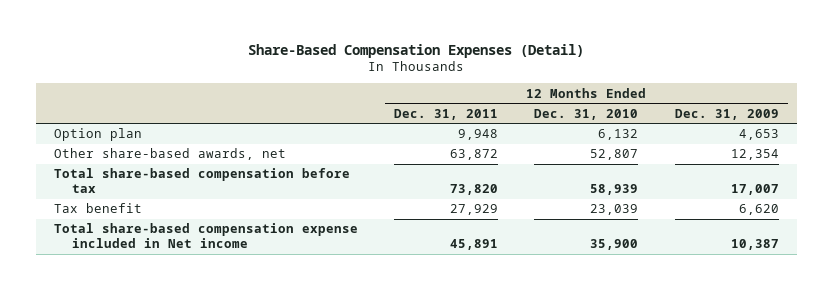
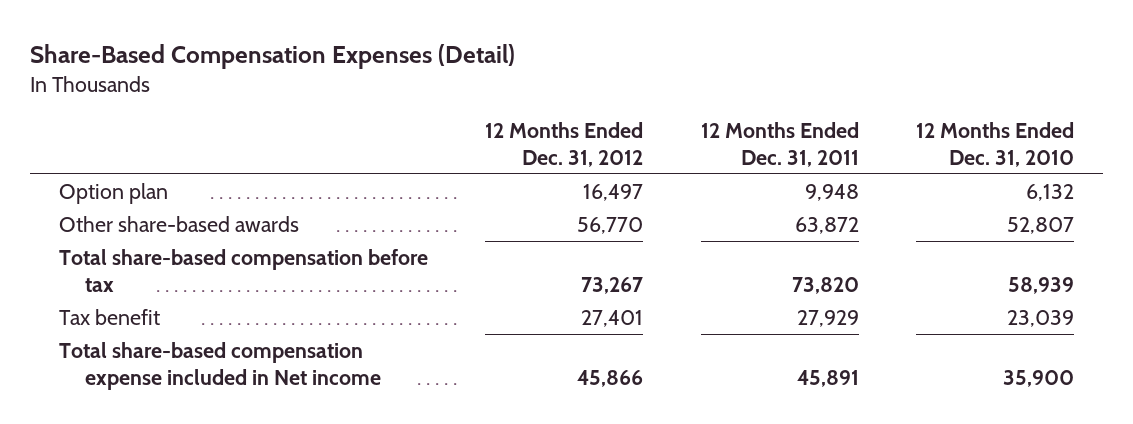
[674,108,779,120] Dec. 31, 2009 -> none
none -> [485,121,644,167] 12 Months Ended Dec. 31, 2012
[53,148,286,161] Other share-based awards, net -> [59,215,300,232] Other share-based awards

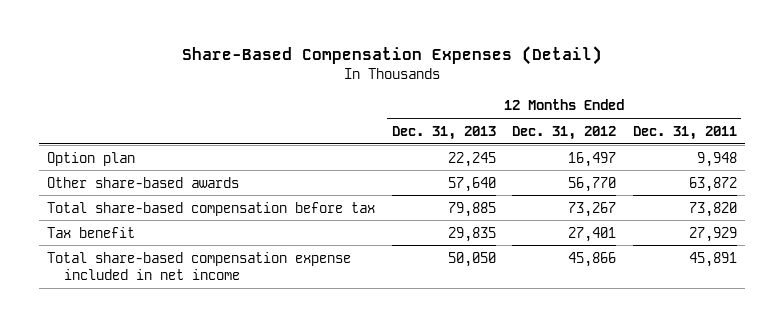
[916,121,1075,167] 12 Months Ended Dec. 31, 2010 -> none
none -> [391,125,496,140] Dec. 31, 2013
[59,341,381,390] Total share-based compensation expense included in Net income -> [46,251,351,280] Total share-based compensation expense included in net income

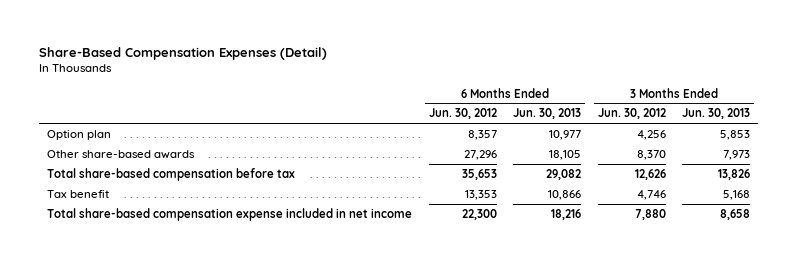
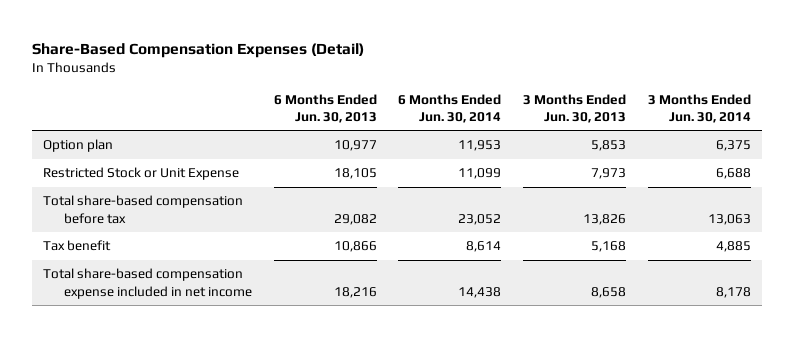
[428,108,497,120] Jun. 30, 2012 -> none
[597,108,666,120] Jun. 30, 2012 -> none
none -> [398,93,502,123] 6 Months Ended Jun. 30, 2014
none -> [647,93,751,123] 3 Months Ended Jun. 30, 2014
[47,149,196,159] Other share-based awards -> [43,167,240,181] Restricted Stock or Unit Expense

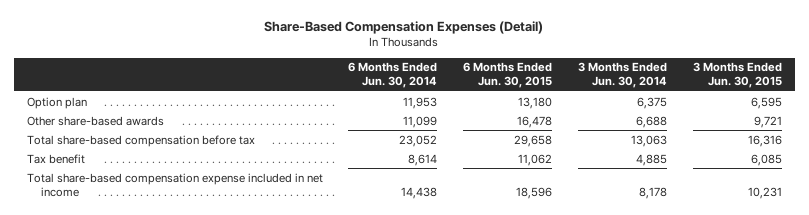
[273,93,377,123] 6 Months Ended Jun. 30, 2013 -> none
[523,93,627,123] 3 Months Ended Jun. 30, 2013 -> none
none -> [463,62,553,89] 6 Months Ended Jun. 30, 2015
none -> [693,62,783,89] 3 Months Ended Jun. 30, 2015
[43,167,240,181] Restricted Stock or Unit Expense -> [26,115,164,126] Other share-based awards

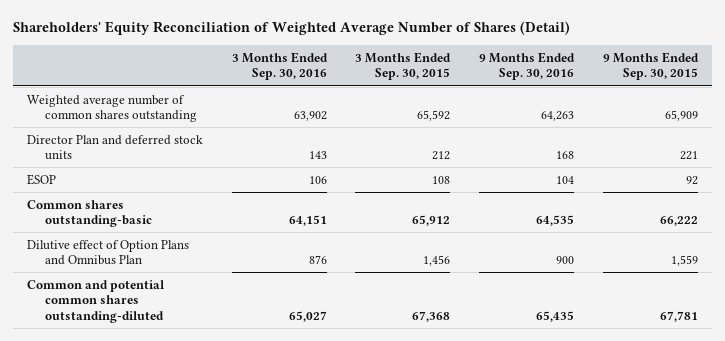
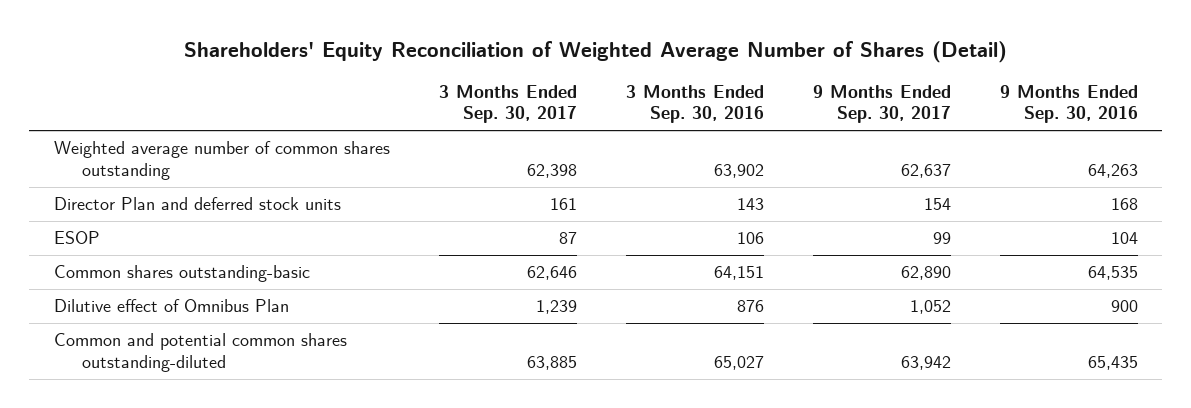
[355,51,452,81] 3 Months Ended Sep. 30, 2015 -> none
[602,51,699,81] 9 Months Ended Sep. 30, 2015 -> none
none -> [438,85,577,124] 3 Months Ended Sep. 30, 2017
none -> [812,85,951,124] 9 Months Ended Sep. 30, 2017
[27,239,190,266] Dilutive effect of Option Plans and Omnibus Plan -> [53,299,289,313] Dilutive effect of Omnibus Plan

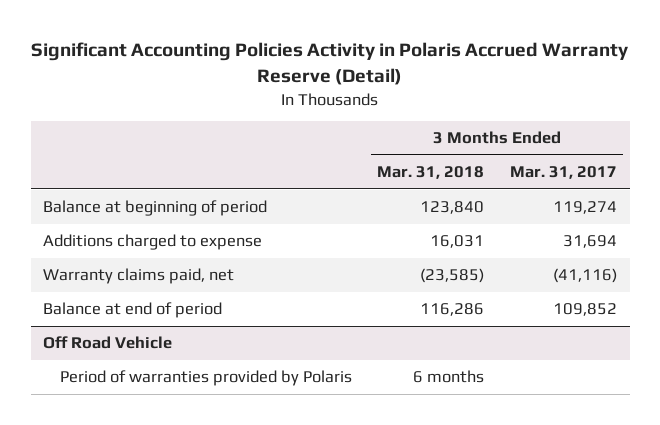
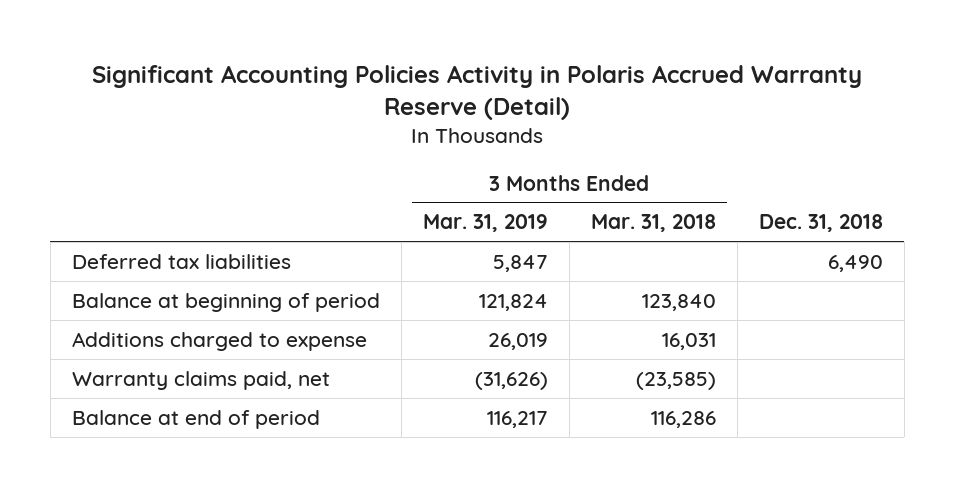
[509,166,617,180] Mar. 31, 2017 -> none
none -> [422,214,548,233] Mar. 31, 2019
none -> [758,214,883,233] Dec. 31, 2018
none -> [71,253,291,269] Deferred tax liabilities
[43,336,173,350] Off Road Vehicle -> none
[59,370,352,387] Period of warranties provided by Polaris -> none

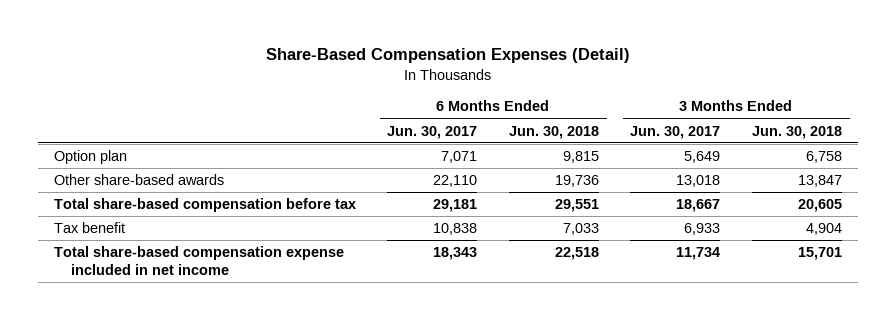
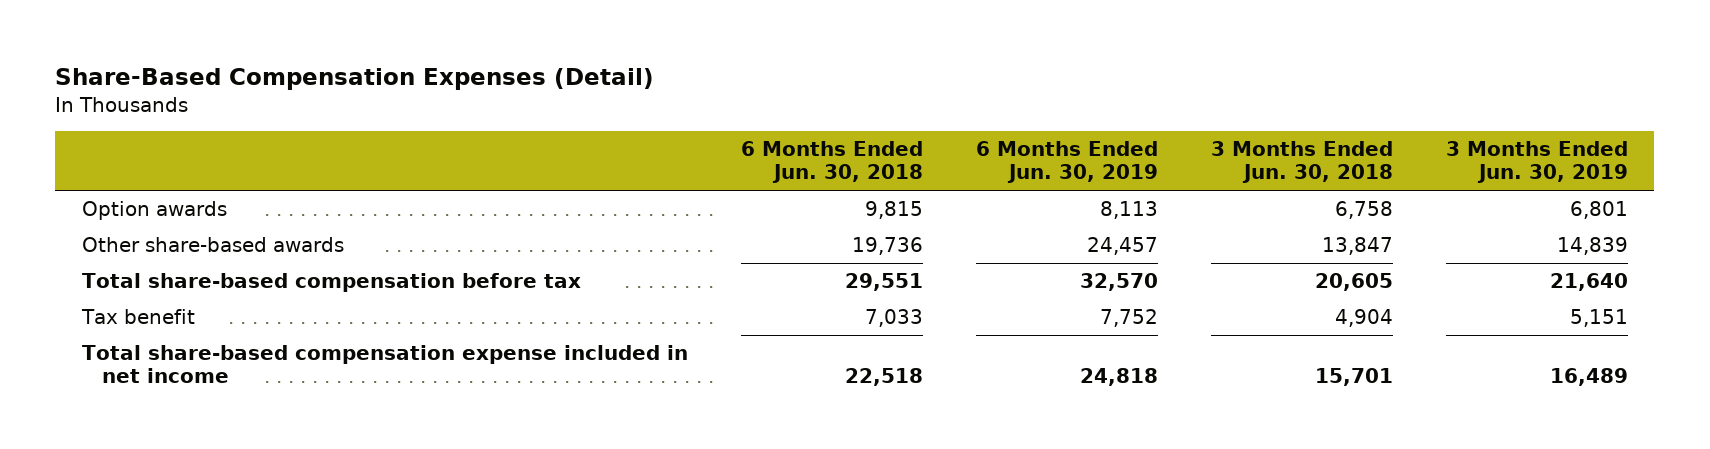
[387,125,478,139] Jun. 30, 2017 -> none
[630,125,721,139] Jun. 30, 2017 -> none
none -> [975,141,1158,184] 6 Months Ended Jun. 30, 2019
none -> [1445,141,1628,184] 3 Months Ended Jun. 30, 2019
[53,150,127,165] Option plan -> [81,201,227,221] Option awards

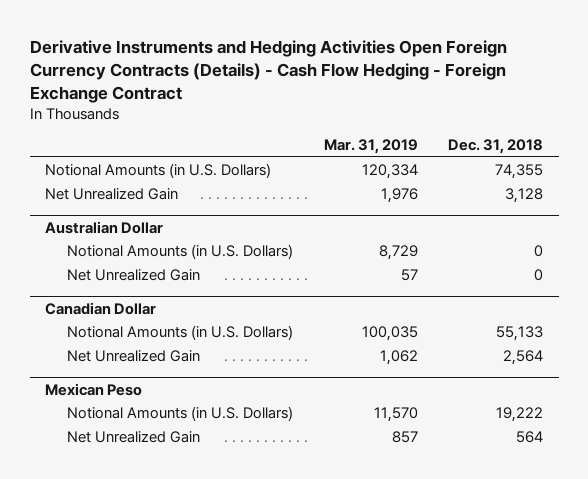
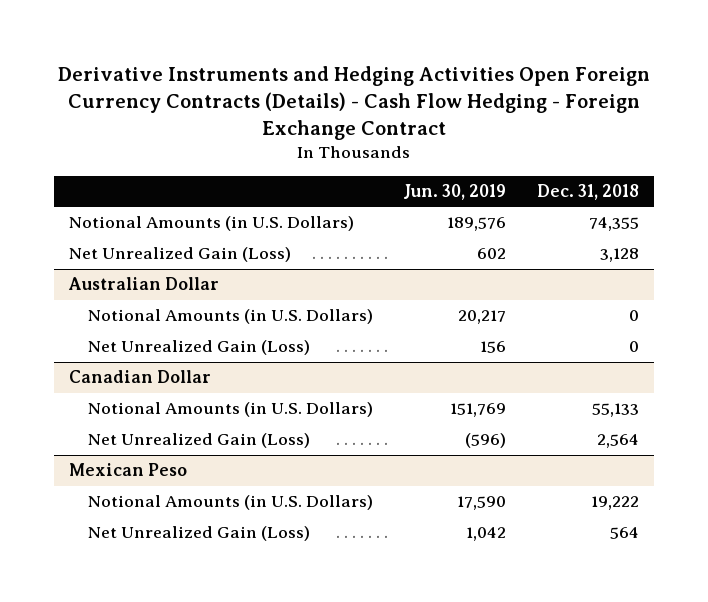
[323,139,418,155] Mar. 31, 2019 -> none
none -> [403,183,507,200] Jun. 30, 2019
[45,188,179,201] Net Unrealized Gain -> [68,247,291,263] Net Unrealized Gain (Loss)
[66,269,200,282] Net Unrealized Gain -> [88,340,311,356] Net Unrealized Gain (Loss)
[66,350,200,363] Net Unrealized Gain -> [88,433,311,449] Net Unrealized Gain (Loss)
[66,431,200,444] Net Unrealized Gain -> [88,526,311,542] Net Unrealized Gain (Loss)

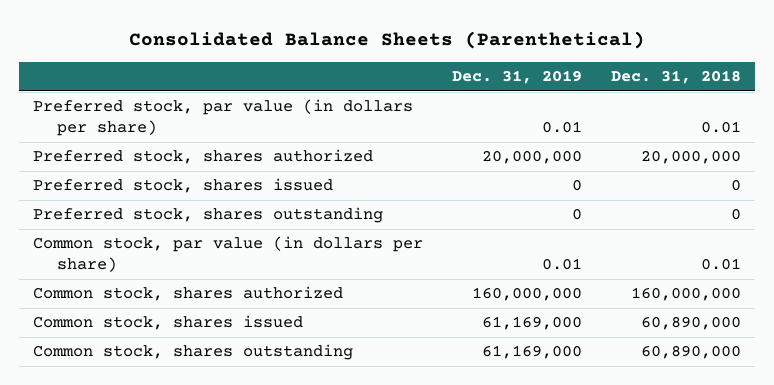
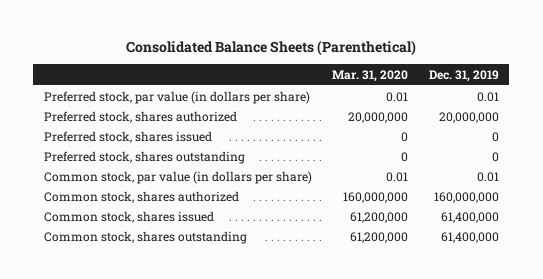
[610,70,741,85] Dec. 31, 2018 -> none
none -> [332,69,409,82] Mar. 31, 2020
[482,316,583,331] 61,169,000 -> [441,211,500,223] 61,400,000
[482,345,583,360] 61,169,000 -> [441,231,500,243] 61,400,000

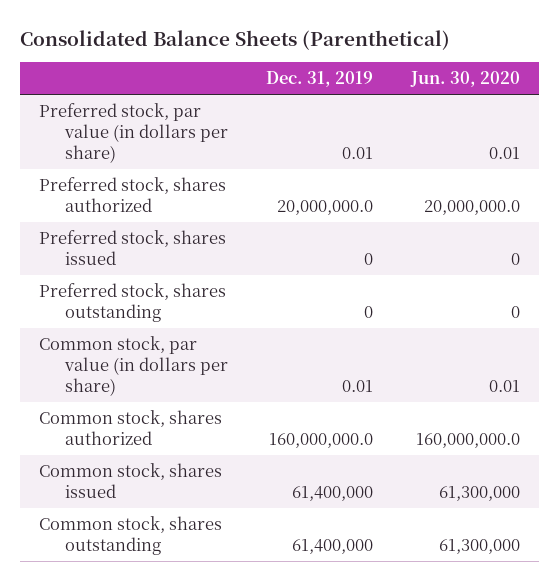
[332,69,409,82] Mar. 31, 2020 -> none
none -> [409,71,520,88] Jun. 30, 2020
[439,111,500,123] 20,000,000 -> [276,199,373,215] 20,000,000.0
[434,191,500,203] 160,000,000 -> [268,432,373,448] 160,000,000.0

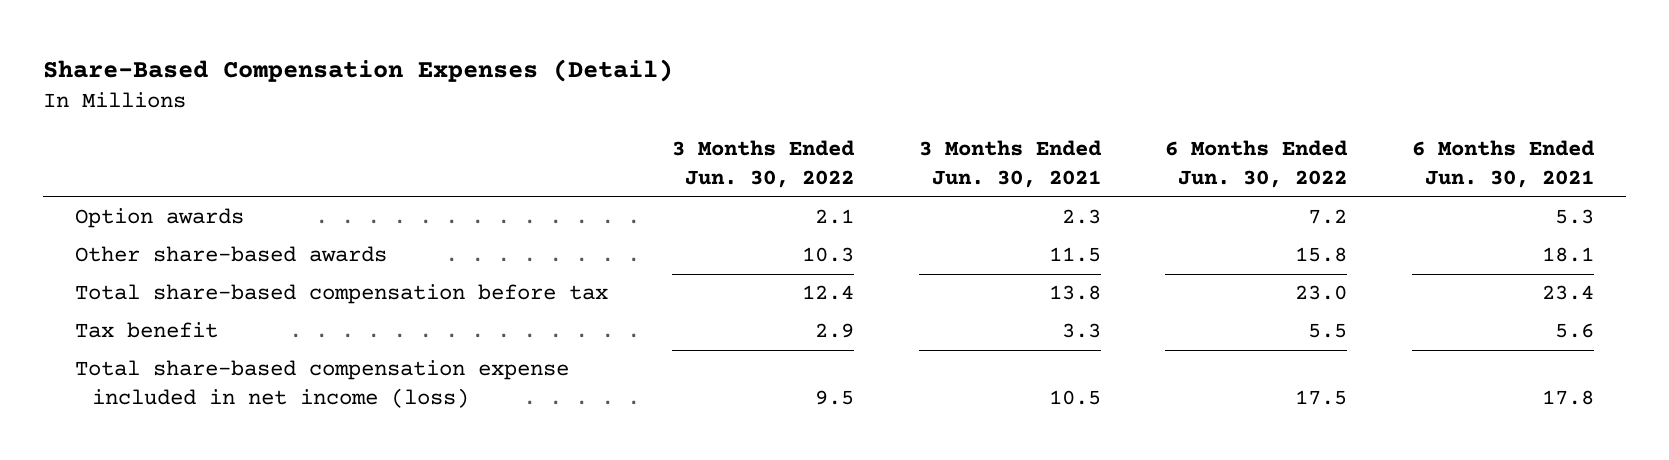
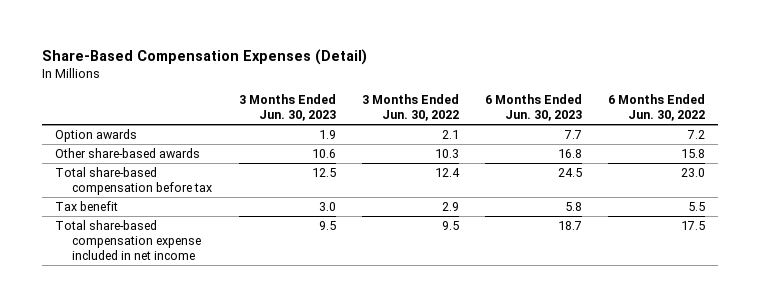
[918,140,1102,189] 3 Months Ended Jun. 30, 2021 -> none
[1412,140,1596,189] 6 Months Ended Jun. 30, 2021 -> none
none -> [238,94,336,122] 3 Months Ended Jun. 30, 2023
none -> [485,94,583,122] 6 Months Ended Jun. 30, 2023
[74,360,569,409] Total share-based compensation expense included in net income (loss) -> [54,219,202,260] Total share-based compensation expense included in net income

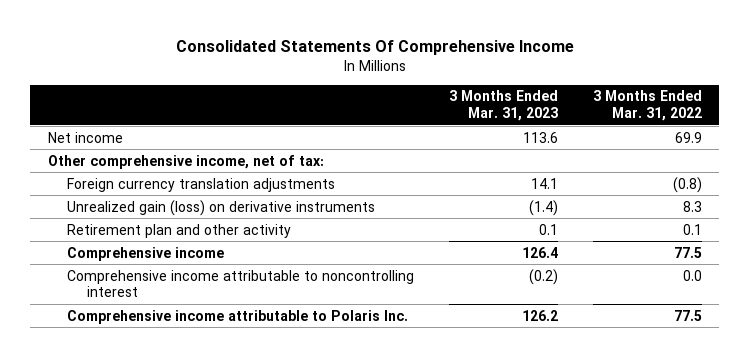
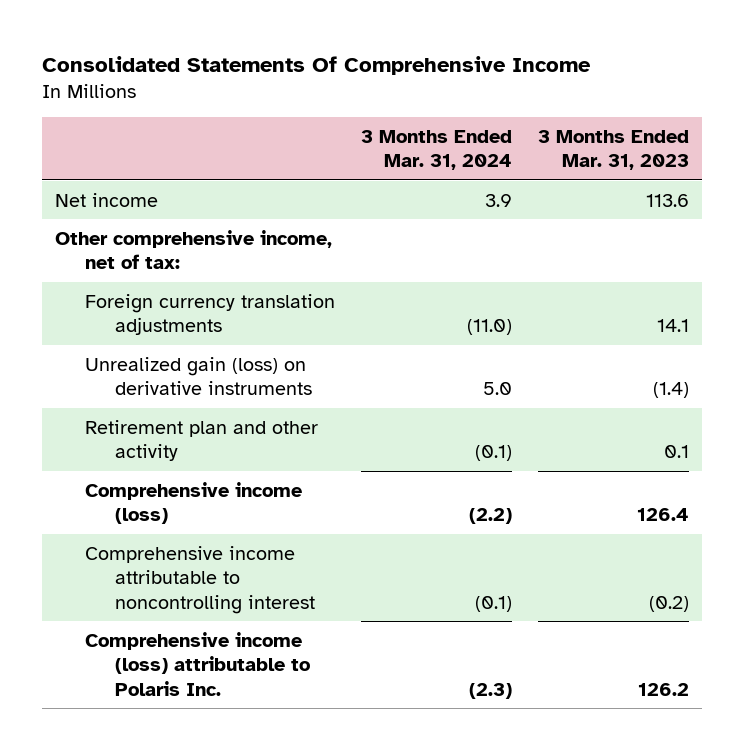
[592,90,702,121] 3 Months Ended Mar. 31, 2022 -> none
none -> [360,129,512,171] 3 Months Ended Mar. 31, 2024
[67,246,225,261] Comprehensive income -> [85,481,303,525] Comprehensive income (loss)
[67,309,409,324] Comprehensive income attributable to Polaris Inc. -> [85,631,311,696] Comprehensive income (loss) attributable to Polaris Inc.

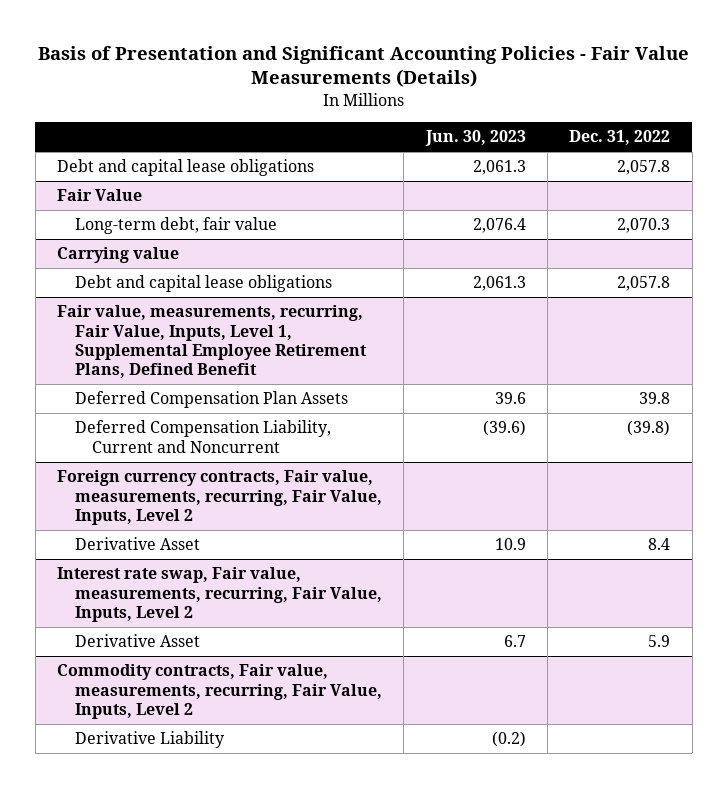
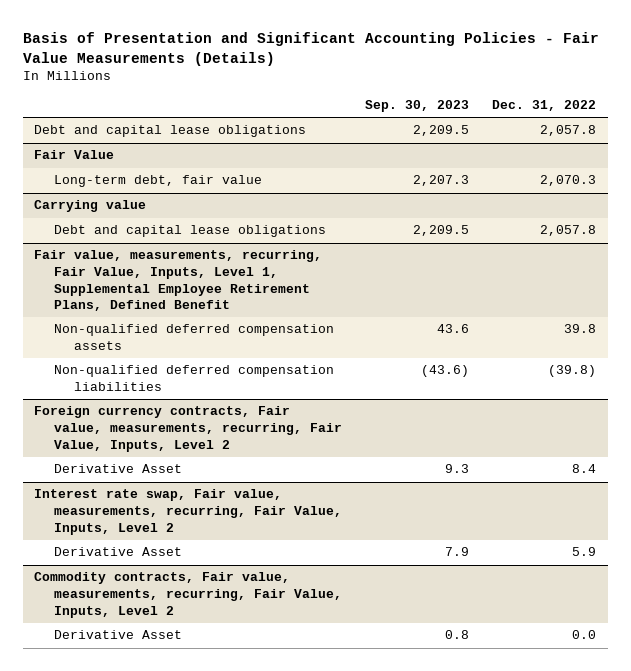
[424,130,526,147] Jun. 30, 2023 -> none
none -> [365,100,470,113] Sep. 30, 2023
[74,391,348,409] Deferred Compensation Plan Assets -> [54,324,335,351] Non-qualified deferred compensation assets
[74,420,331,453] Deferred Compensation Liability, Current and Noncurrent -> [54,365,335,392] Non-qualified deferred compensation liabilities
[74,731,225,749] Derivative Liability -> none
none -> [54,630,183,640] Derivative Asset

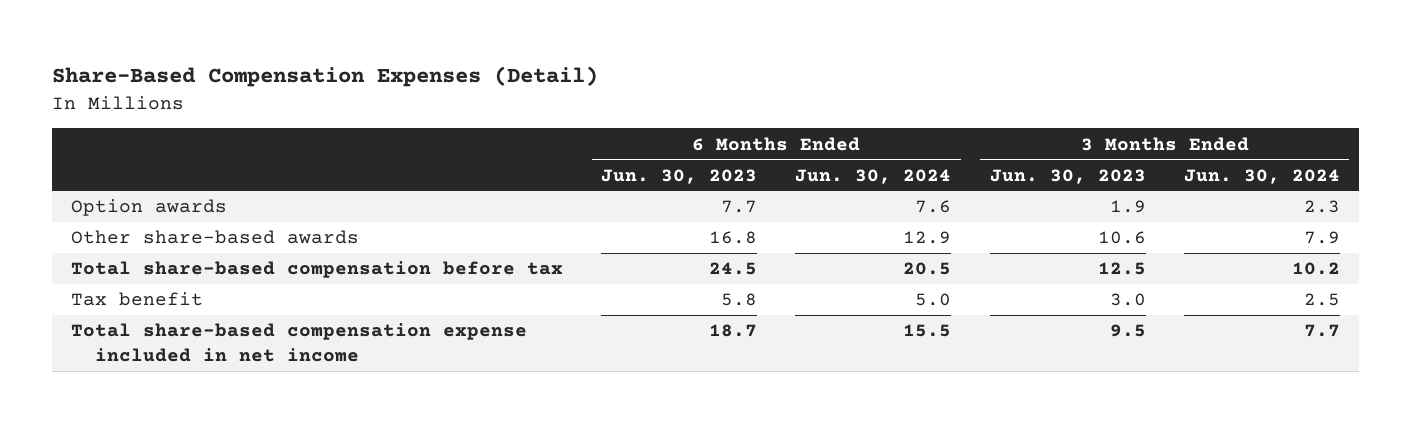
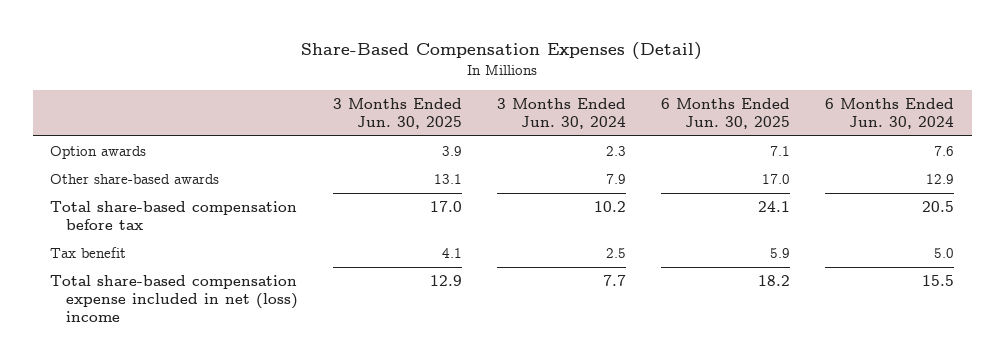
[601,168,758,184] Jun. 30, 2023 -> none
[989,168,1146,184] Jun. 30, 2023 -> none
none -> [333,97,463,129] 3 Months Ended Jun. 30, 2025
none -> [661,97,791,129] 6 Months Ended Jun. 30, 2025
[70,323,527,363] Total share-based compensation expense included in net income -> [50,275,299,322] Total share-based compensation expense included in net (loss) income

